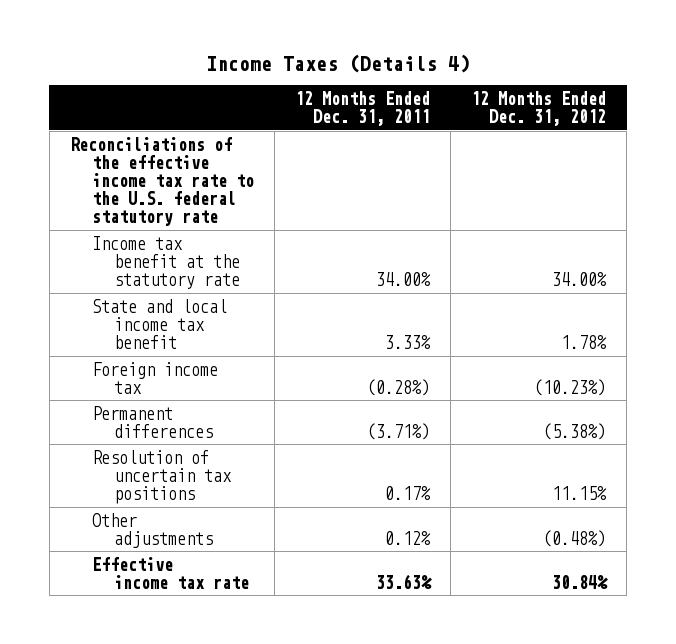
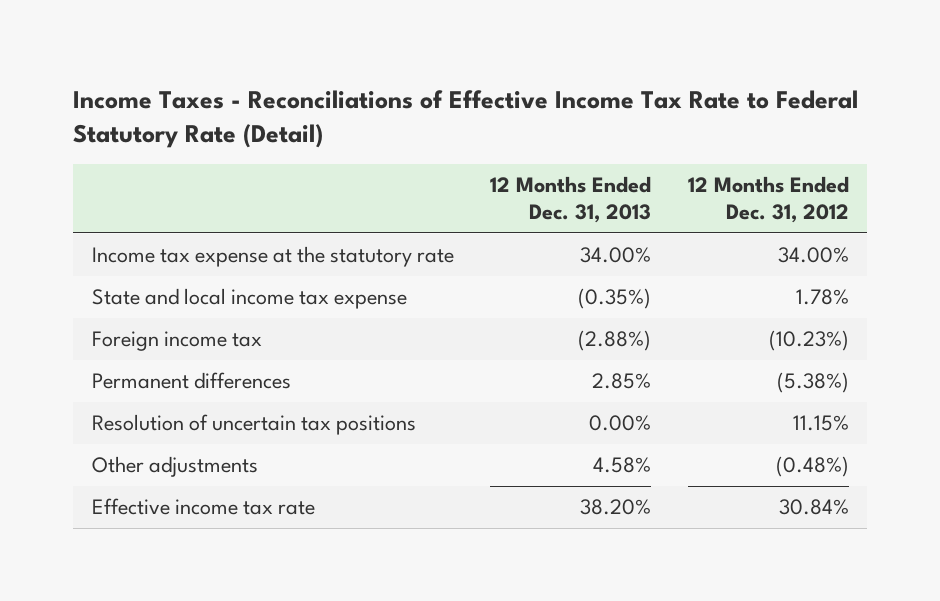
[205,54,470,74] Income Taxes (Details 4) -> [73,89,859,148] Income Taxes - Reconciliations of Effective Income Tax Rate to Federal Statutory Rate (Detail)
[294,91,430,127] 12 Months Ended Dec. 31, 2011 -> none
none -> [490,176,652,223] 12 Months Ended Dec. 31, 2013
[69,136,254,227] Reconciliations of the effective income tax rate to the U.S. federal statutory rate -> none
[91,235,240,289] Income tax benefit at the statutory rate -> [91,246,454,268] Income tax expense at the statutory rate
[91,298,227,349] State and local income tax benefit -> [91,288,407,310] State and local income tax expense

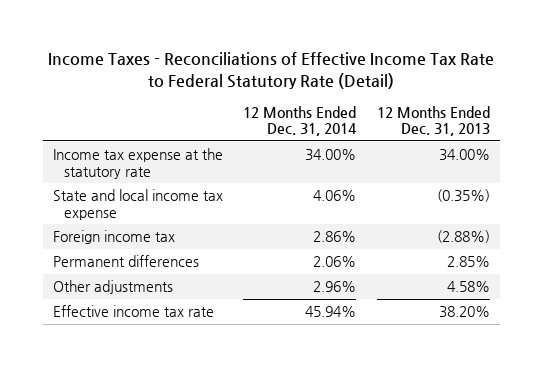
[687,176,849,223] 12 Months Ended Dec. 31, 2012 -> none
none -> [243,105,358,137] 12 Months Ended Dec. 31, 2014
[91,414,416,436] Resolution of uncertain tax positions -> none

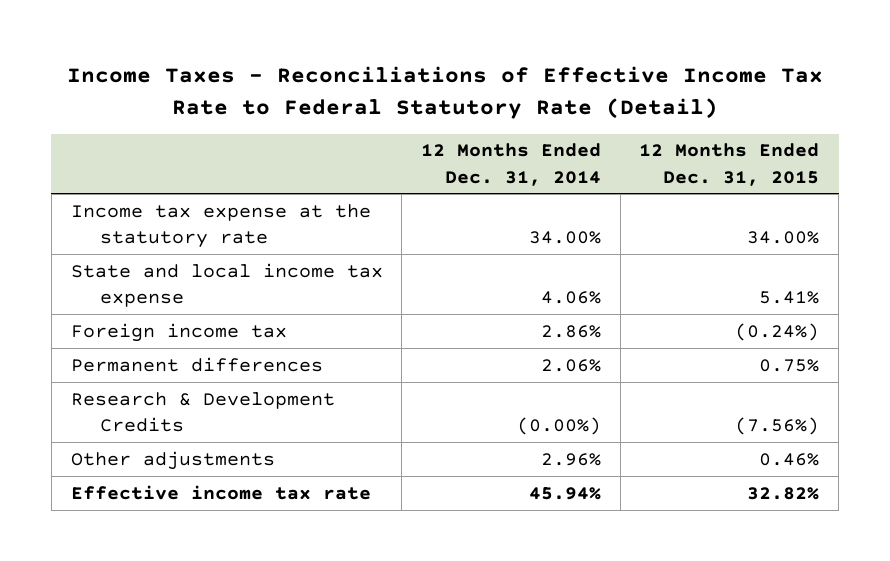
[376,105,490,137] 12 Months Ended Dec. 31, 2013 -> none
none -> [639,143,820,186] 12 Months Ended Dec. 31, 2015
none -> [70,391,335,432] Research & Development Credits

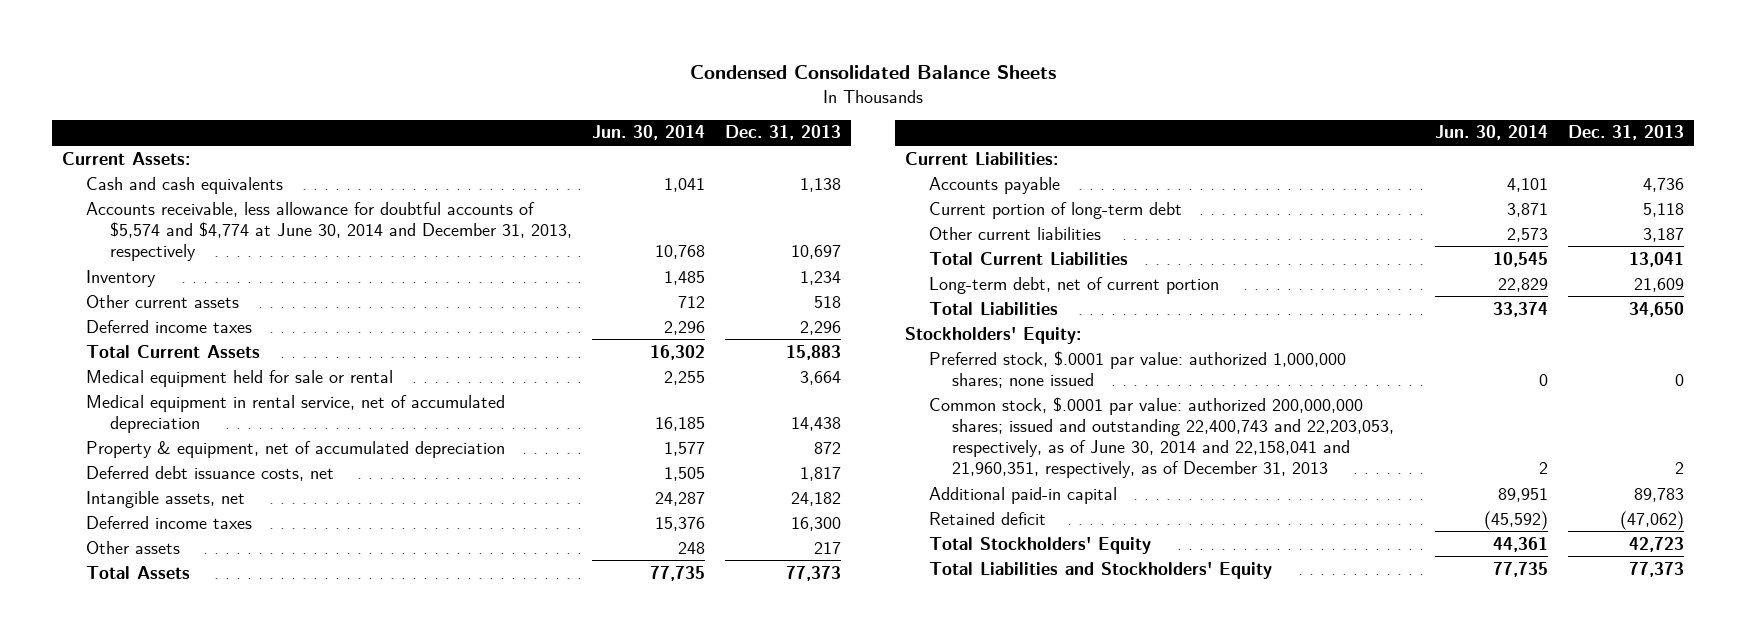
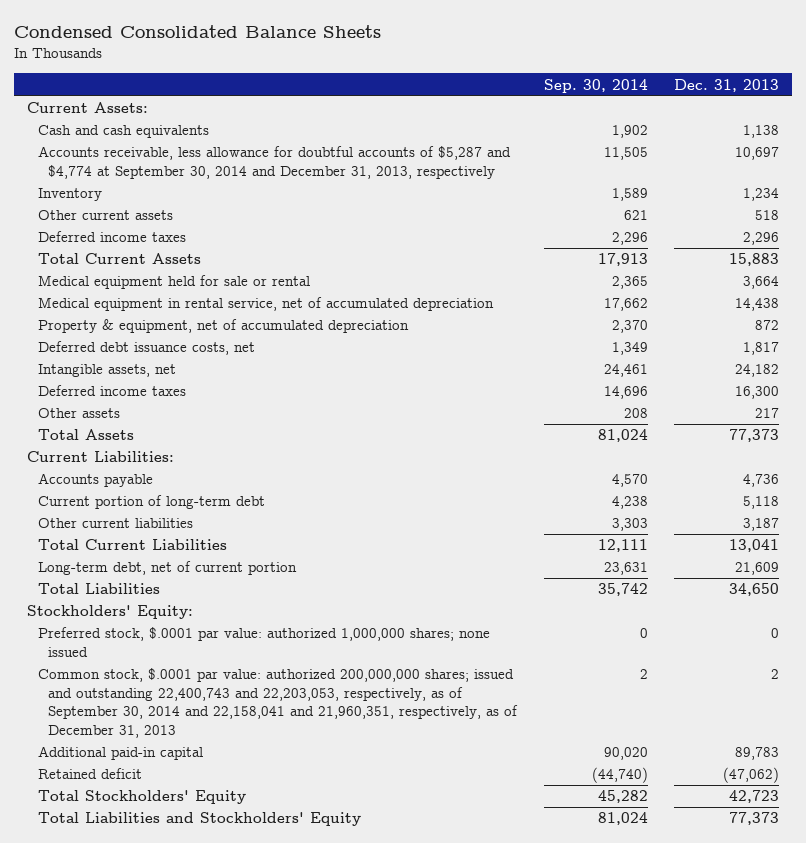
[592,125,706,141] Jun. 30, 2014 -> none
none -> [543,78,648,93] Sep. 30, 2014
[86,201,573,261] Accounts receivable, less allowance for doubtful accounts of $5,574 and $4,774 at June 30, 2014 and December 31, 2013, respectively -> [37,146,511,179] Accounts receivable, less allowance for doubtful accounts of $5,287 and $4,774 at September 30, 2014 and December 31, 2013, respectively
[928,396,1395,479] Common stock, $.0001 par value: authorized 200,000,000 shares; issued and outstanding 22,400,743 and 22,203,053, respectively, as of June 30, 2014 and 22,158,041 and 21,960,351, respectively, as of December 31, 2013 -> [37,668,519,738] Common stock, $.0001 par value: authorized 200,000,000 shares; issued and outstanding 22,400,743 and 22,203,053, respectively, as of September 30, 2014 and 22,158,041 and 21,960,351, respectively, as of December 31, 2013

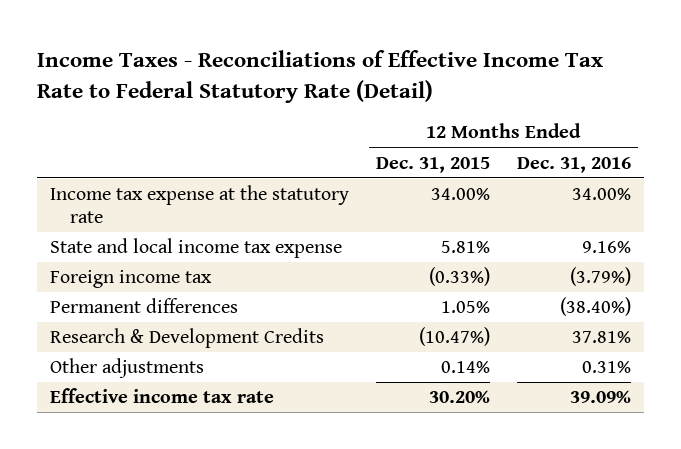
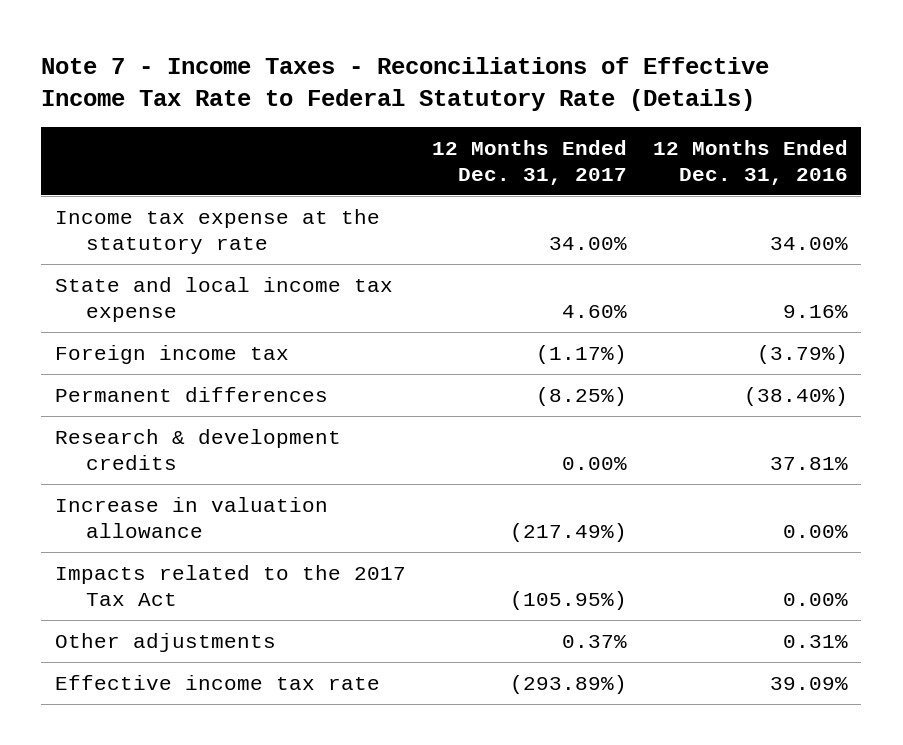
[36,50,603,103] Income Taxes - Reconciliations of Effective Income Tax Rate to Federal Statutory Rate (Detail) -> [41,56,770,112] Note 7 - Income Taxes - Reconciliations of Effective Income Tax Rate to Federal Statutory Rate (Details)
[376,156,491,173] Dec. 31, 2015 -> none
none -> [431,139,627,185] 12 Months Ended Dec. 31, 2017
[50,328,325,349] Research & Development Credits -> [54,428,341,470] Research & development credits
none -> [54,496,328,538] Increase in valuation allowance
none -> [54,564,406,606] Impacts related to the 2017 Tax Act

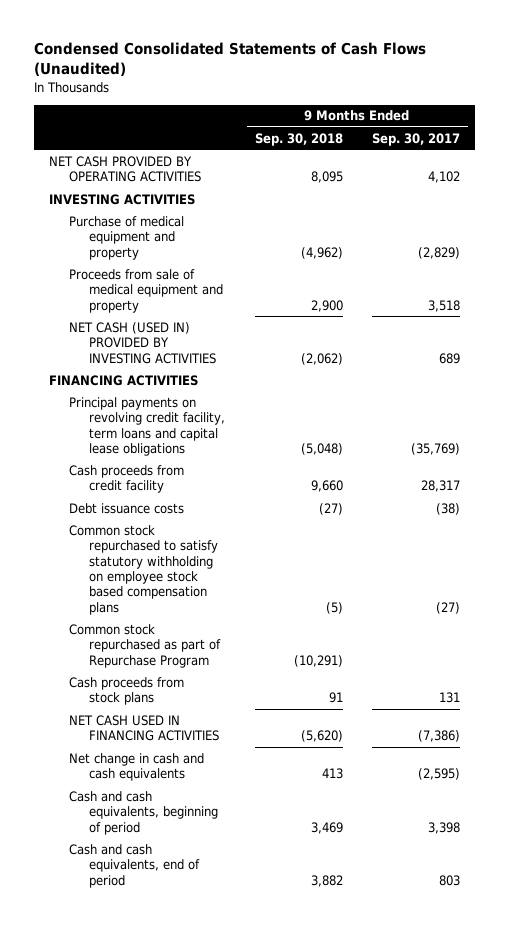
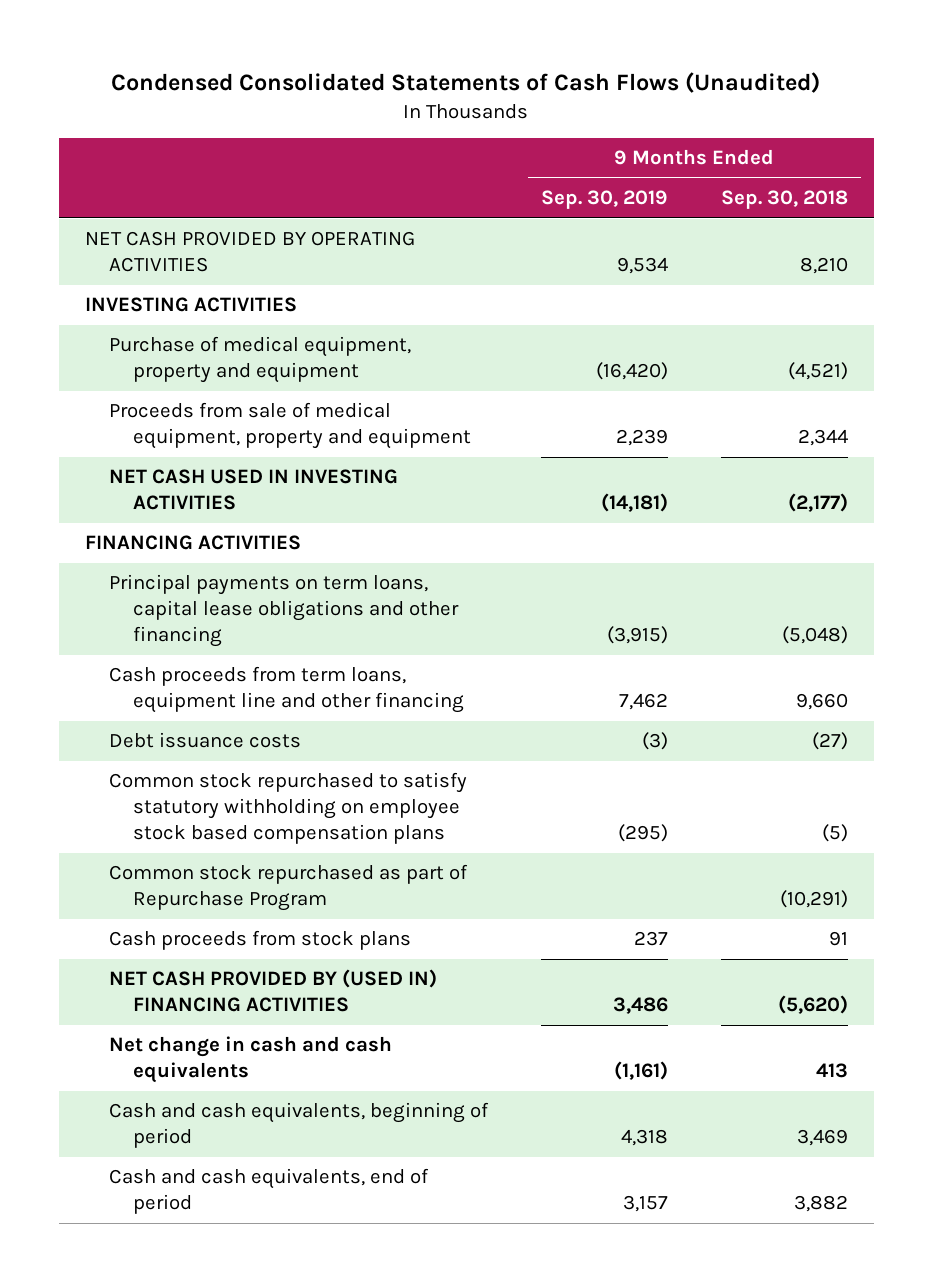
[372,132,461,146] Sep. 30, 2017 -> none
none -> [540,190,668,210] Sep. 30, 2019
[310,171,343,184] 8,095 -> [799,257,848,275] 8,210
[68,215,184,260] Purchase of medical equipment and property -> [109,336,412,384] Purchase of medical equipment, property and equipment
[300,246,343,259] (4,962) -> [787,362,848,381] (4,521)
[68,268,224,313] Proceeds from sale of medical equipment and property -> [109,402,472,450] Proceeds from sale of medical equipment, property and equipment
[310,299,343,312] 2,900 -> [797,429,848,447] 2,344
[68,321,217,364] NET CASH (USED IN) PROVIDED BY INVESTING ACTIVITIES -> [109,469,399,511] NET CASH USED IN INVESTING ACTIVITIES
[300,352,343,365] (2,062) -> [787,493,848,513] (2,177)
[68,396,226,457] Principal payments on revolving credit facility, term loans and capital lease obligations -> [109,574,460,648] Principal payments on term loans, capital lease obligations and other financing
[68,464,184,494] Cash proceeds from credit facility -> [109,666,465,714] Cash proceeds from term loans, equipment line and other financing
[68,714,220,742] NET CASH USED IN FINANCING ACTIVITIES -> [109,969,438,1013] NET CASH PROVIDED BY (USED IN) FINANCING ACTIVITIES

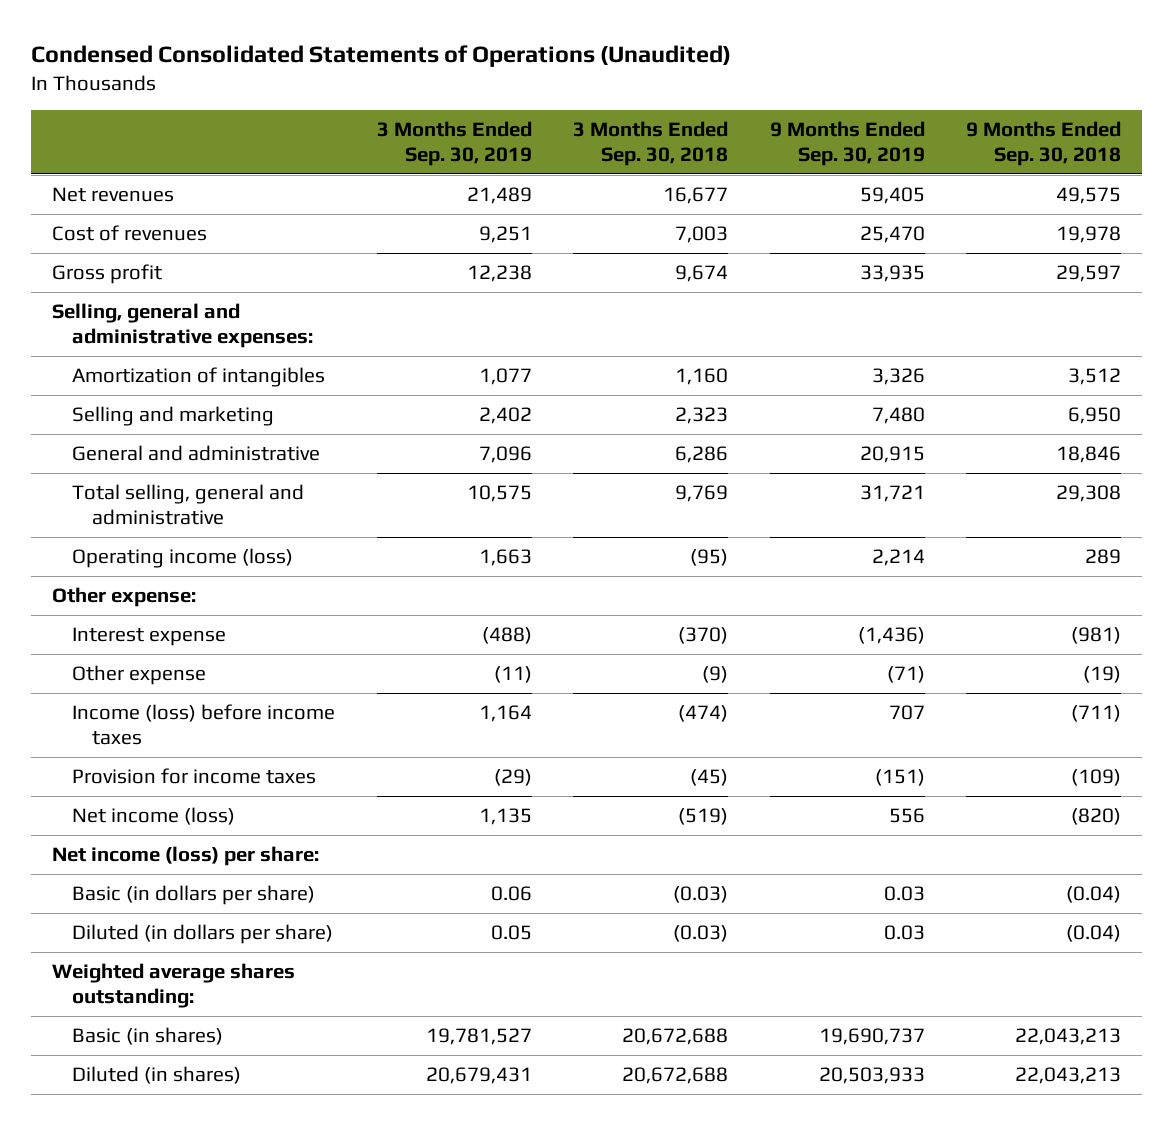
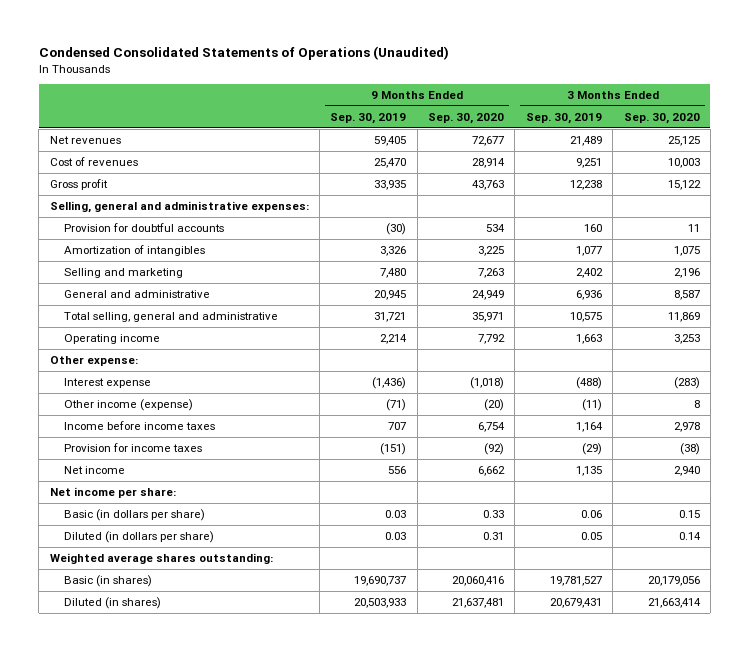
[573,120,729,167] 3 Months Ended Sep. 30, 2018 -> none
[966,120,1122,167] 9 Months Ended Sep. 30, 2018 -> none
none -> [428,112,505,124] Sep. 30, 2020
none -> [623,112,700,124] Sep. 30, 2020
none -> [64,223,225,233] Provision for doubtful accounts
[478,445,532,463] 7,096 -> [575,290,602,301] 6,936
[859,445,925,463] 20,915 -> [374,290,407,301] 20,945
[71,547,293,568] Operating income (loss) -> [64,334,161,345] Operating income
[71,664,206,685] Other expense -> [64,399,194,412] Other income (expense)
[71,703,335,746] Income (loss) before income taxes -> [64,421,216,431] Income before income taxes
[71,806,235,825] Net income (loss) -> [64,466,126,475] Net income
[51,845,319,866] Net income (loss) per share: -> [49,487,176,499] Net income per share:

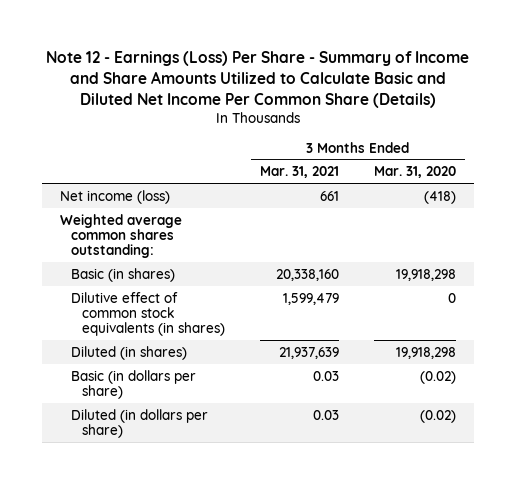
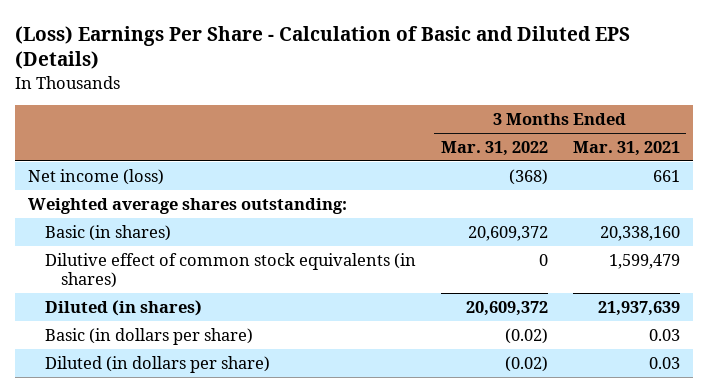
[46,51,470,108] Note 12 - Earnings (Loss) Per Share - Summary of Income and Share Amounts Utilized to Calculate Basic and Diluted Net Income Per Common Share (Details) -> [15,25,631,70] (Loss) Earnings Per Share - Calculation of Basic and Diluted EPS (Details)
[374,166,457,179] Mar. 31, 2020 -> none
none -> [440,140,548,156] Mar. 31, 2022
[59,213,182,259] Weighted average common shares outstanding: -> [27,197,347,214] Weighted average shares outstanding:

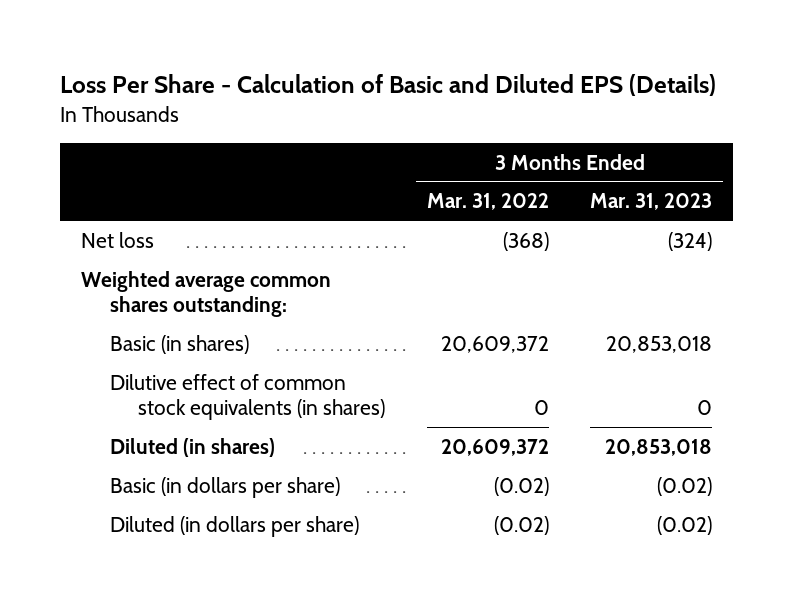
[15,25,631,70] (Loss) Earnings Per Share - Calculation of Basic and Diluted EPS (Details) -> [60,74,717,97] Loss Per Share - Calculation of Basic and Diluted EPS (Details)
[572,140,680,156] Mar. 31, 2021 -> none
none -> [590,193,713,211] Mar. 31, 2023
[27,168,164,185] Net income (loss) -> [81,231,155,248] Net loss
[27,197,347,214] Weighted average shares outstanding: -> [81,270,332,318] Weighted average common shares outstanding:

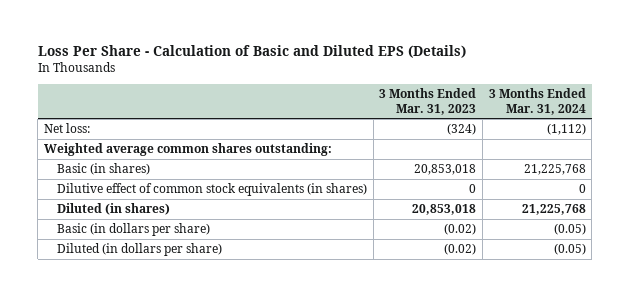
[426,193,549,211] Mar. 31, 2022 -> none
none -> [488,88,586,115] 3 Months Ended Mar. 31, 2024
[81,231,155,248] Net loss -> [44,123,91,134] Net loss:

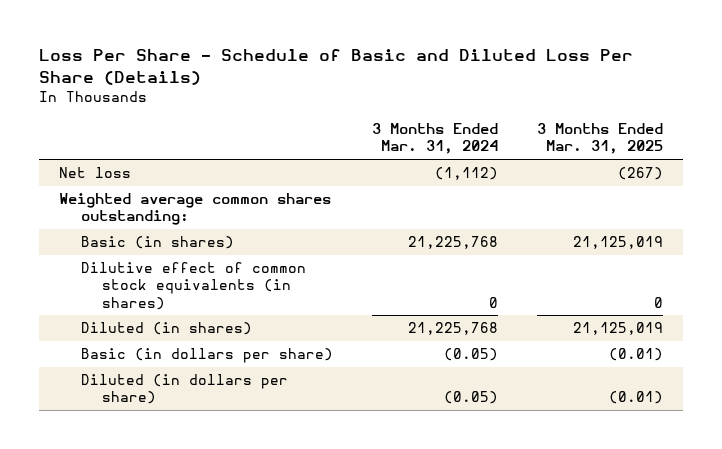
[37,45,466,59] Loss Per Share - Calculation of Basic and Diluted EPS (Details) -> [39,49,634,85] Loss Per Share - Schedule of Basic and Diluted Loss Per Share (Details)
[379,88,477,115] 3 Months Ended Mar. 31, 2023 -> none
none -> [537,123,664,155] 3 Months Ended Mar. 31, 2025
[44,123,91,134] Net loss: -> [59,167,132,179] Net loss

